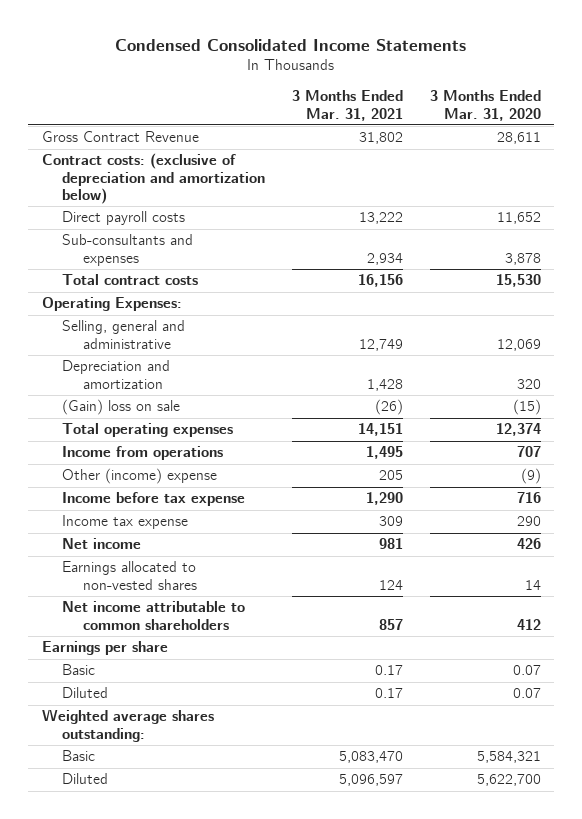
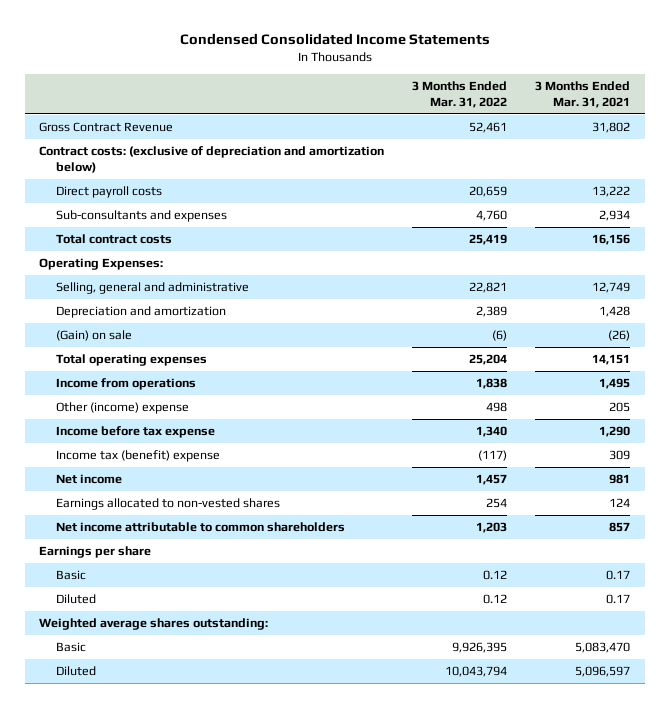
[429,90,541,121] 3 Months Ended Mar. 31, 2020 -> none
none -> [412,81,508,108] 3 Months Ended Mar. 31, 2022
[62,399,181,416] (Gain) loss on sale -> [56,330,133,342] (Gain) on sale
[62,515,189,530] Income tax expense -> [56,450,221,463] Income tax (benefit) expense

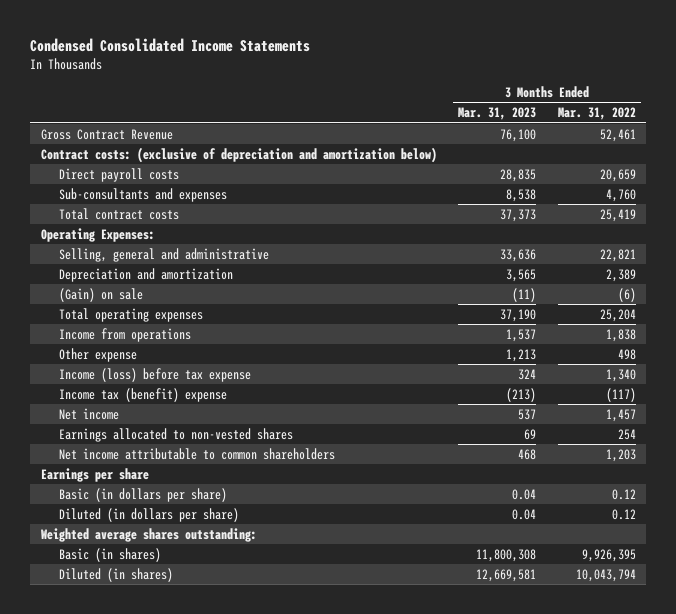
[535,81,631,108] 3 Months Ended Mar. 31, 2021 -> none
none -> [458,107,537,121] Mar. 31, 2023
[56,402,190,415] Other (income) expense -> [58,347,137,362] Other expense
[56,426,216,439] Income before tax expense -> [58,367,251,382] Income (loss) before tax expense
[56,570,87,581] Basic -> [58,487,227,502] Basic (in dollars per share)
[56,594,97,605] Diluted -> [58,507,239,522] Diluted (in dollars per share)
[56,642,87,653] Basic -> [58,547,161,562] Basic (in shares)
[56,666,97,677] Diluted -> [58,567,173,582] Diluted (in shares)

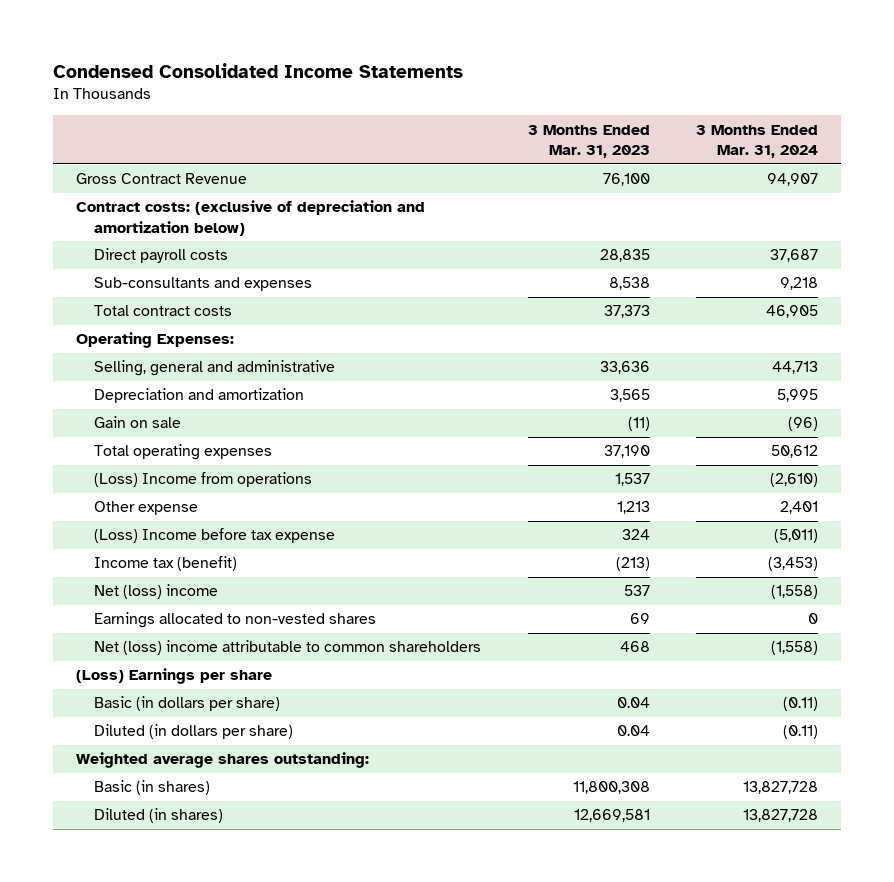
[557,107,636,121] Mar. 31, 2022 -> none
none -> [696,124,819,159] 3 Months Ended Mar. 31, 2024
[58,287,143,302] (Gain) on sale -> [94,416,182,429] Gain on sale
[58,327,191,342] Income from operations -> [94,472,313,488] (Loss) Income from operations
[58,367,251,382] Income (loss) before tax expense -> [94,528,336,544] (Loss) Income before tax expense
[58,387,227,402] Income tax (benefit) expense -> [94,556,238,572] Income tax (benefit)
[58,407,119,420] Net income -> [94,584,219,600] Net (loss) income
[58,447,335,460] Net income attributable to common shareholders -> [94,640,482,656] Net (loss) income attributable to common shareholders
[40,467,149,482] Earnings per share -> [76,668,273,685] (Loss) Earnings per share

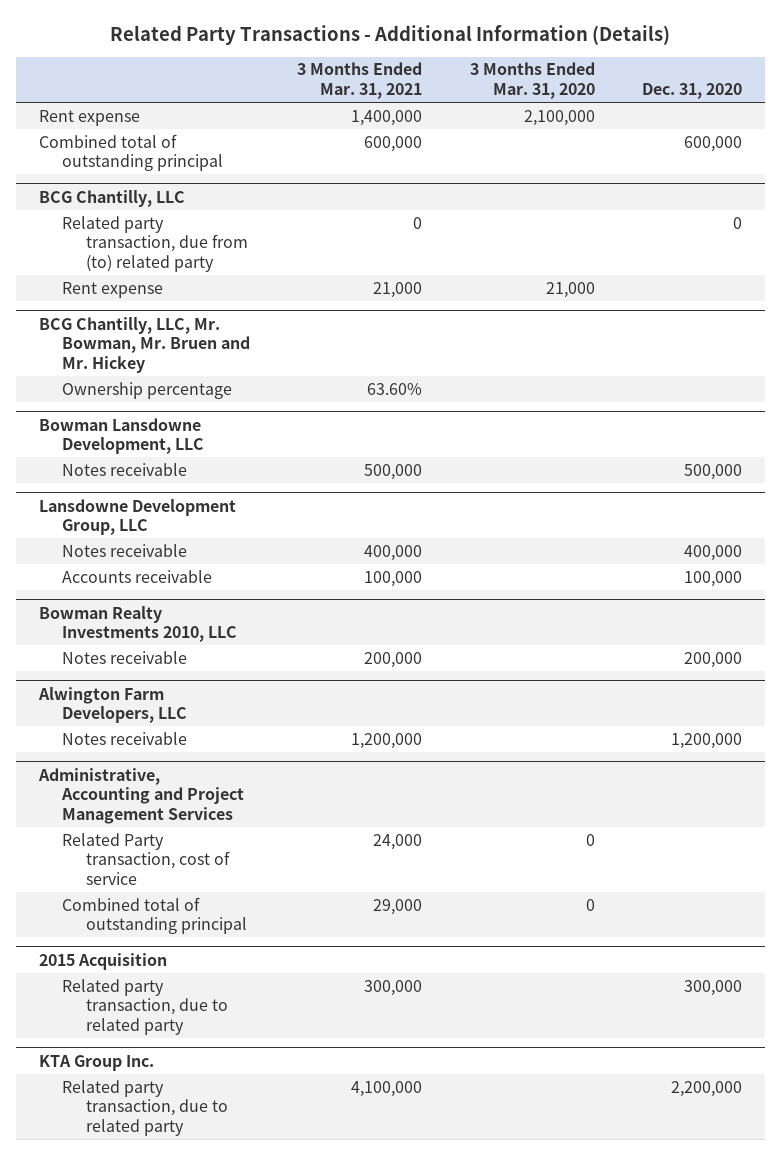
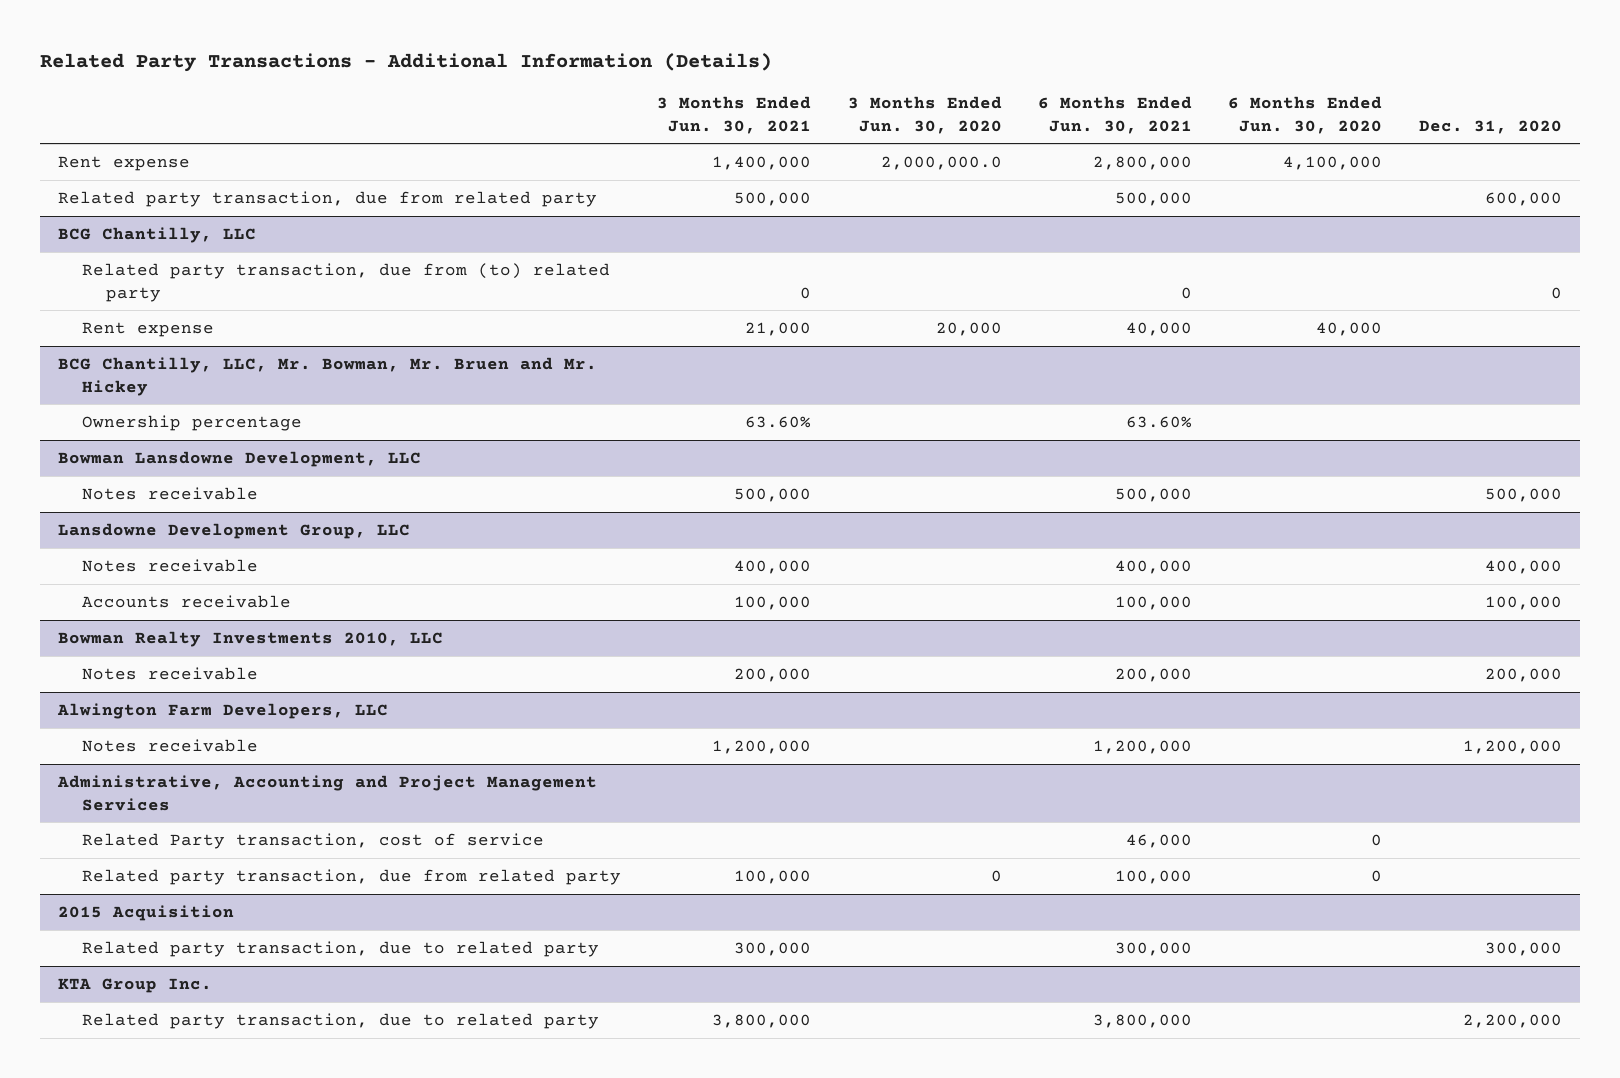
[297,62,423,99] 3 Months Ended Mar. 31, 2021 -> none
[469,62,595,99] 3 Months Ended Mar. 31, 2020 -> none
none -> [657,95,812,134] 3 Months Ended Jun. 30, 2021
none -> [847,95,1002,134] 3 Months Ended Jun. 30, 2020
none -> [1038,95,1193,134] 6 Months Ended Jun. 30, 2021
none -> [1228,95,1383,134] 6 Months Ended Jun. 30, 2020
[39,133,224,172] Combined total of outstanding principal -> [58,190,598,207] Related party transaction, due from related party
[62,896,247,935] Combined total of outstanding principal -> [81,868,621,885] Related party transaction, due from related party

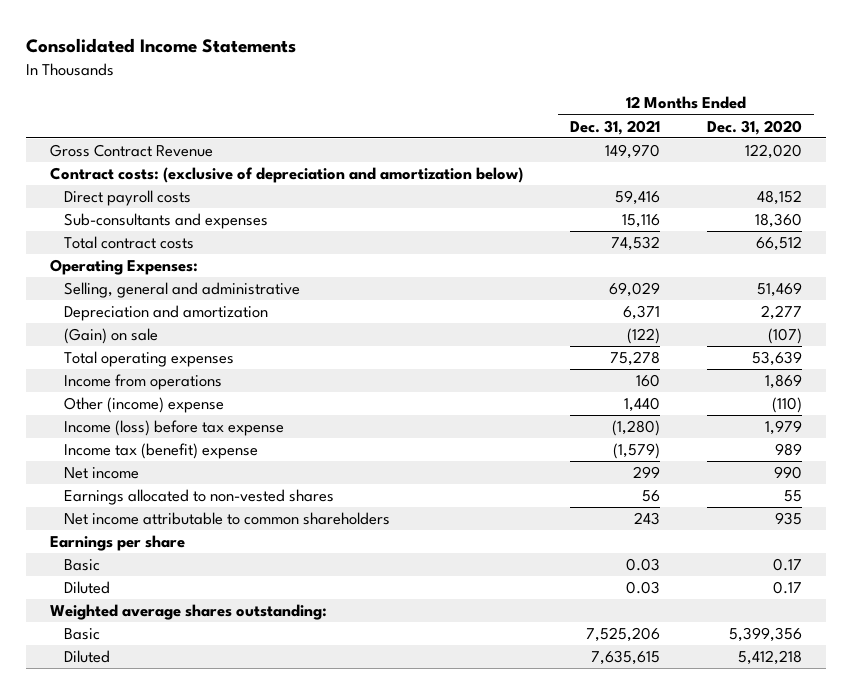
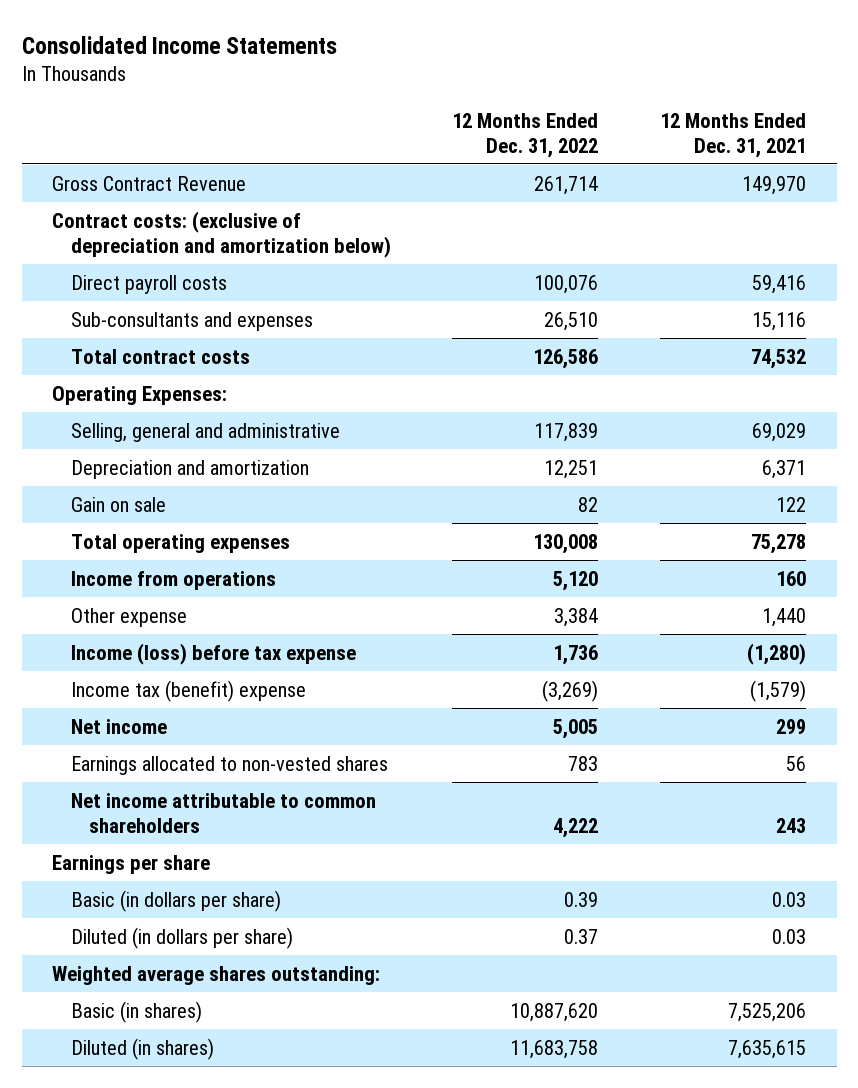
[707,119,803,135] Dec. 31, 2020 -> none
none -> [452,112,599,158] 12 Months Ended Dec. 31, 2022
[64,328,159,345] (Gain) on sale -> [70,496,166,512] Gain on sale
[627,328,661,345] (122) -> [776,496,807,512] 122
[64,397,225,414] Other (income) expense -> [70,607,187,627] Other expense
[64,559,101,572] Basic -> [70,889,281,912] Basic (in dollars per share)
[64,581,111,595] Diluted -> [70,926,293,949] Diluted (in dollars per share)
[64,628,101,641] Basic -> [70,1000,202,1023] Basic (in shares)
[64,650,111,664] Diluted -> [70,1037,214,1060] Diluted (in shares)

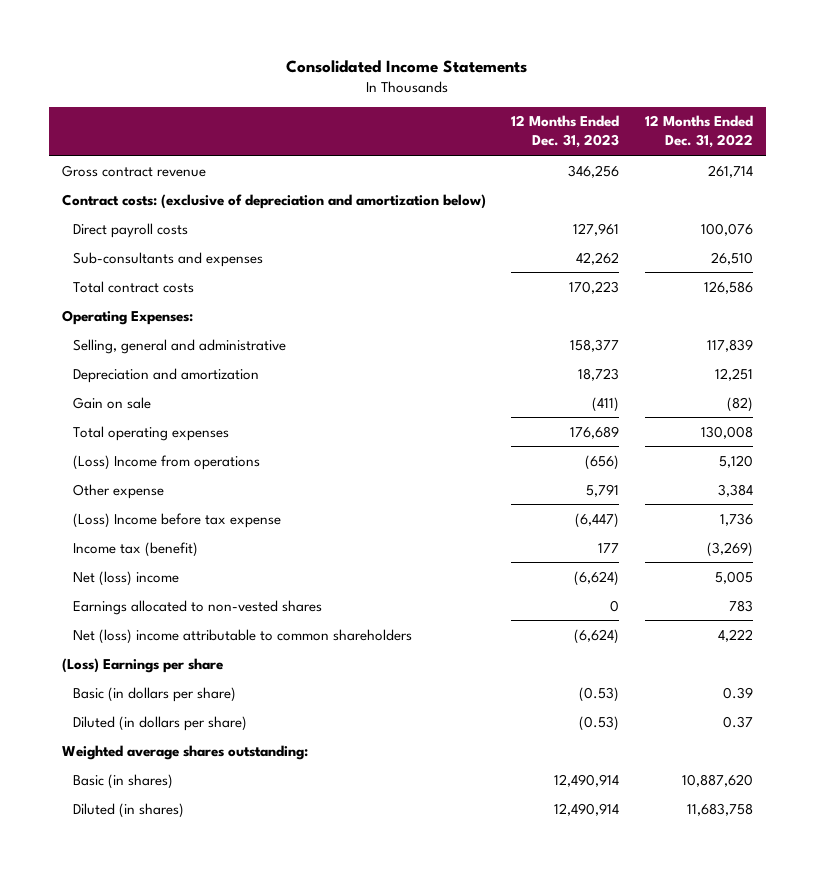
[660,112,807,158] 12 Months Ended Dec. 31, 2021 -> none
none -> [511,115,620,149] 12 Months Ended Dec. 31, 2023
[52,175,247,191] Gross Contract Revenue -> [61,164,206,177] Gross contract revenue
[578,496,599,512] 82 -> [726,396,753,412] (82)
[70,570,276,590] Income from operations -> [73,454,261,470] (Loss) Income from operations
[70,642,356,665] Income (loss) before tax expense -> [73,512,282,528] (Loss) Income before tax expense
[70,679,306,702] Income tax (benefit) expense -> [73,541,199,557] Income tax (benefit)
[70,718,167,734] Net income -> [73,570,180,586] Net (loss) income
[70,792,376,833] Net income attributable to common shareholders -> [73,628,413,644] Net (loss) income attributable to common shareholders
[52,854,211,874] Earnings per share -> [61,657,223,673] (Loss) Earnings per share

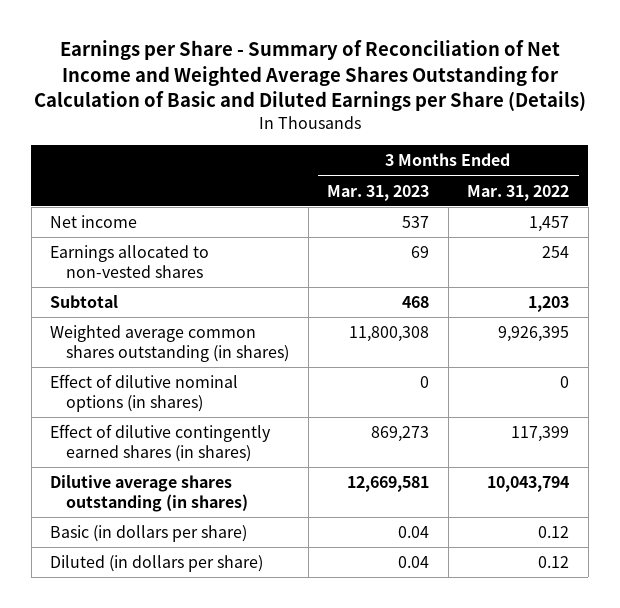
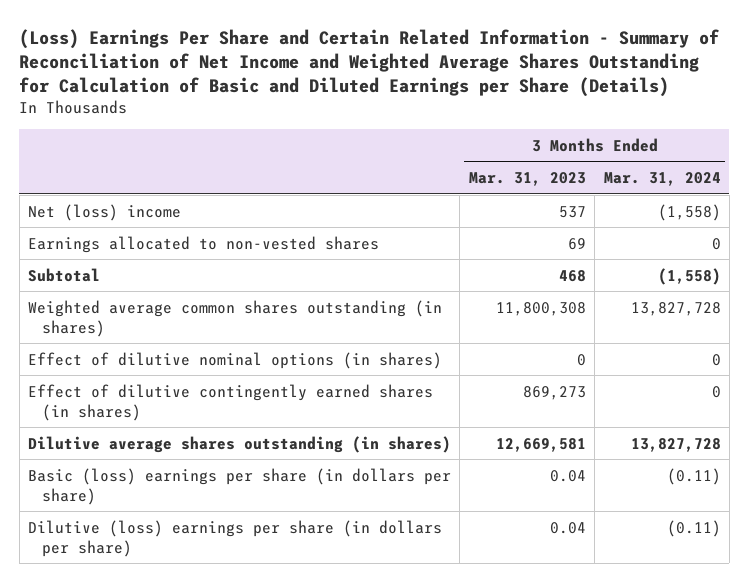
[33,40,586,111] Earnings per Share - Summary of Reconciliation of Net Income and Weighted Average Shares Outstanding for Calculation of Basic and Diluted Earnings per Share (Details) -> [19,28,720,98] (Loss) Earnings Per Share and Certain Related Information - Summary of Reconciliation of Net Income and Weighted Average Shares Outstanding for Calculation of Basic and Diluted Earnings per Share (Details)
[467,184,570,201] Mar. 31, 2022 -> none
none -> [603,171,721,186] Mar. 31, 2024
[50,215,138,229] Net income -> [28,203,182,221] Net (loss) income
[50,525,248,543] Basic (in dollars per share) -> [28,467,452,505] Basic (loss) earnings per share (in dollars per share)
[50,555,264,573] Diluted (in dollars per share) -> [28,519,443,557] Dilutive (loss) earnings per share (in dollars per share)

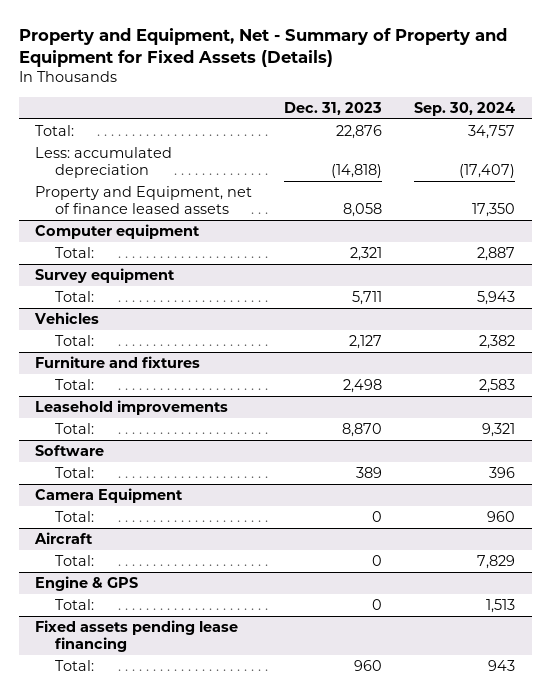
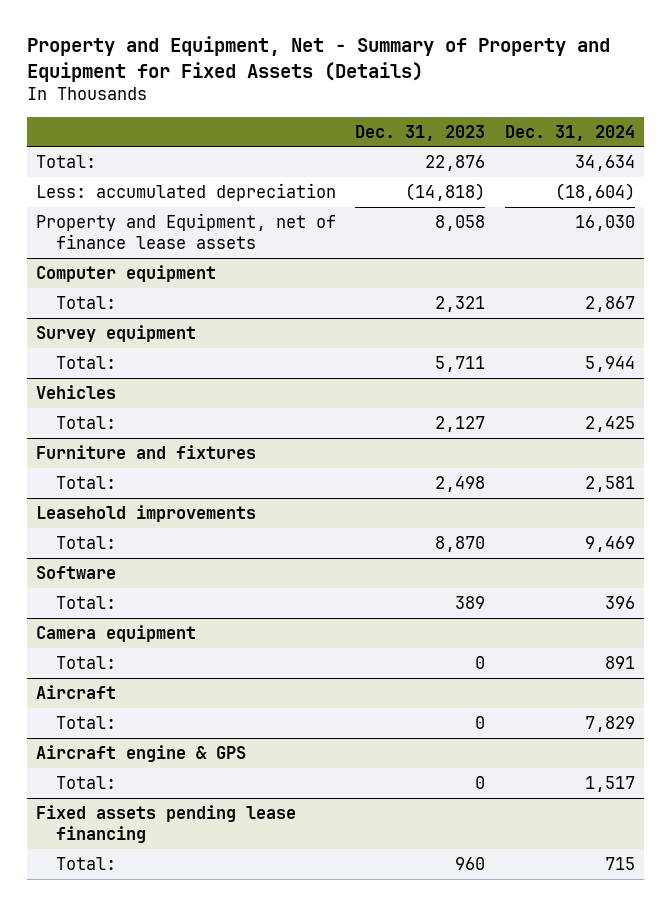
[414,101,516,116] Sep. 30, 2024 -> none
none -> [504,124,635,141] Dec. 31, 2024
[34,186,252,215] Property and Equipment, net of finance leased assets -> [36,212,337,249] Property and Equipment, net of finance lease assets
[34,488,183,504] Camera Equipment -> [36,624,197,642] Camera equipment
[34,576,138,592] Engine & GPS -> [36,744,247,762] Aircraft engine & GPS

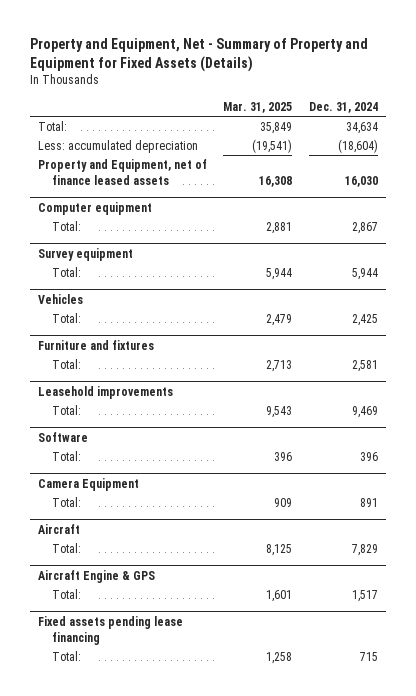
[355,124,486,141] Dec. 31, 2023 -> none
none -> [223,101,293,113] Mar. 31, 2025
[36,212,337,249] Property and Equipment, net of finance lease assets -> [38,159,208,185] Property and Equipment, net of finance leased assets
[36,624,197,642] Camera equipment -> [38,477,140,491] Camera Equipment
[36,744,247,762] Aircraft engine & GPS -> [38,569,156,583] Aircraft Engine & GPS

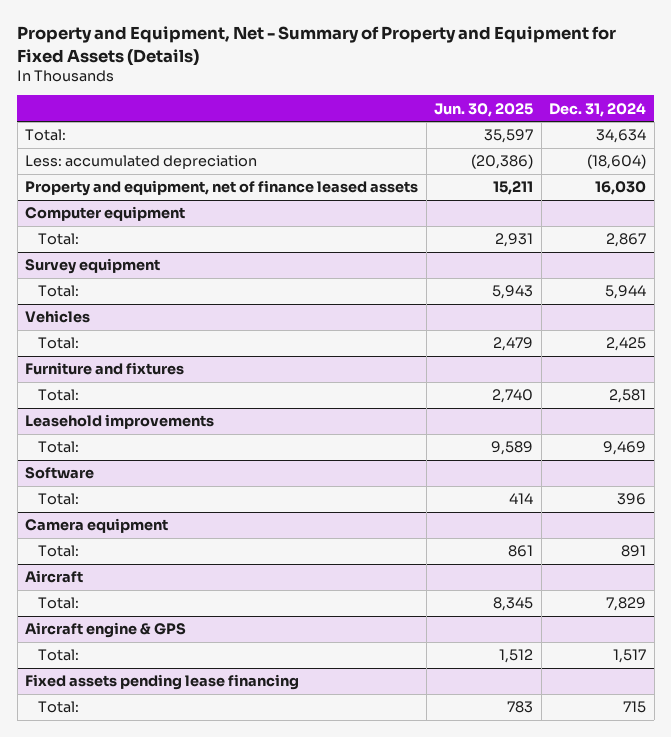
[223,101,293,113] Mar. 31, 2025 -> none
none -> [434,102,534,117] Jun. 30, 2025
[38,159,208,185] Property and Equipment, net of finance leased assets -> [25,180,419,197] Property and equipment, net of finance leased assets
[38,477,140,491] Camera Equipment -> [25,518,169,534] Camera equipment
[38,569,156,583] Aircraft Engine & GPS -> [25,622,187,639] Aircraft engine & GPS

